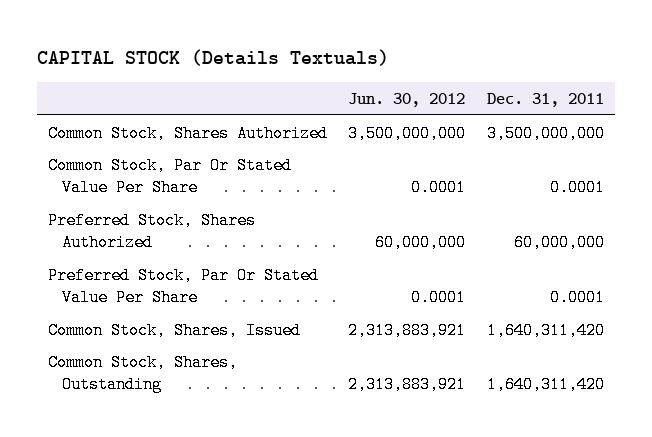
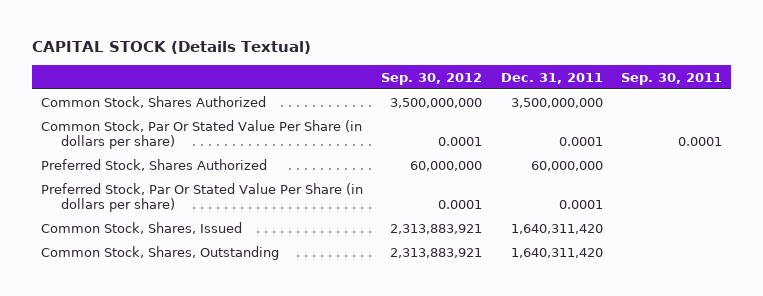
[36,49,389,67] CAPITAL STOCK (Details Textuals) -> [31,41,311,55] CAPITAL STOCK (Details Textual)
[348,92,466,107] Jun. 30, 2012 -> none
none -> [381,72,483,85] Sep. 30, 2012
none -> [621,72,723,85] Sep. 30, 2011
[47,156,292,197] Common Stock, Par Or Stated Value Per Share -> [40,119,362,150] Common Stock, Par Or Stated Value Per Share (in dollars per share)
[47,266,319,307] Preferred Stock, Par Or Stated Value Per Share -> [40,182,363,213] Preferred Stock, Par Or Stated Value Per Share (in dollars per share)

